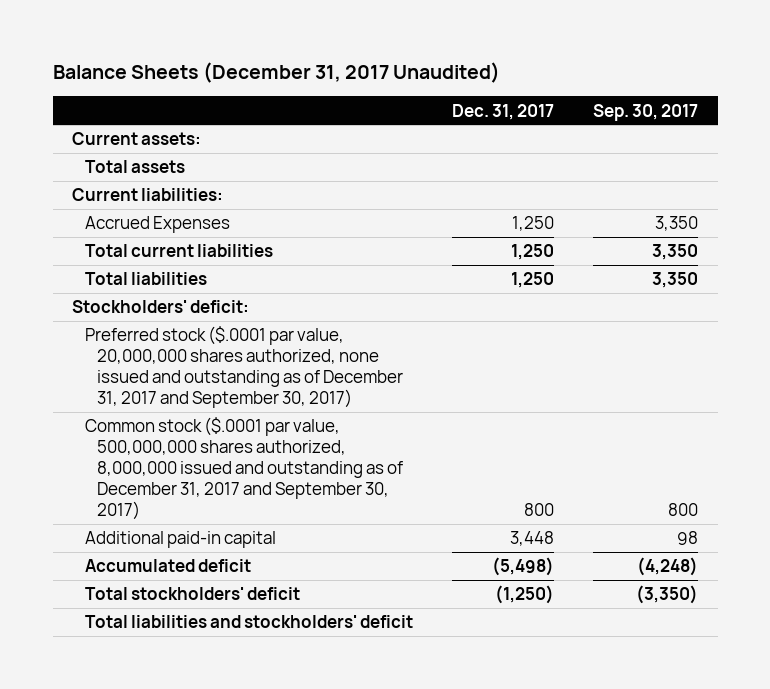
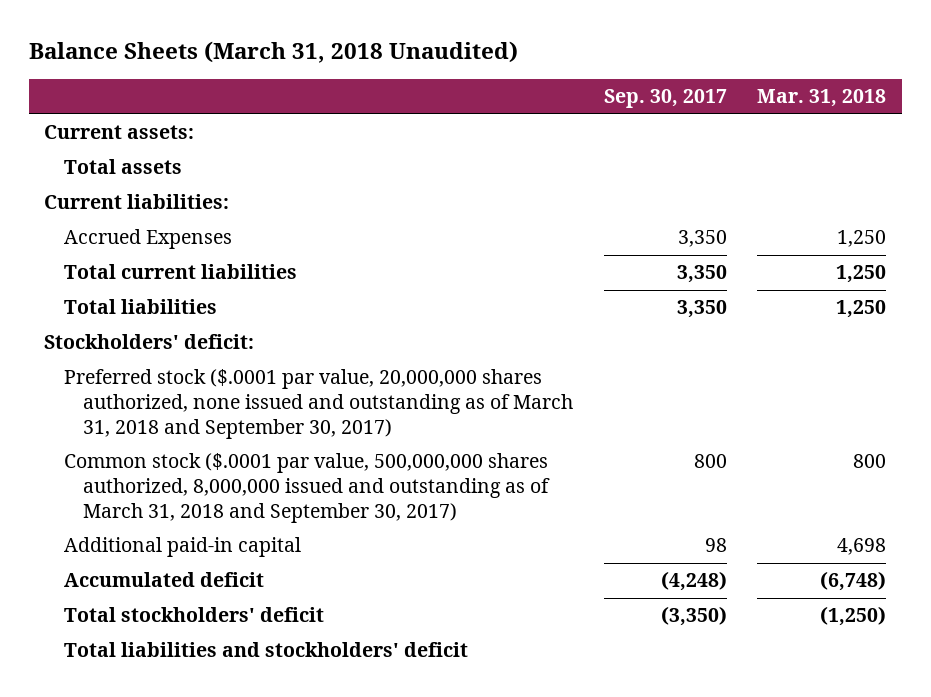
[52,62,500,84] Balance Sheets (December 31, 2017 Unaudited) -> [28,41,518,64] Balance Sheets (March 31, 2018 Unaudited)
[451,103,554,120] Dec. 31, 2017 -> none
none -> [757,89,887,108] Mar. 31, 2018
[84,326,403,409] Preferred stock ($.0001 par value, 20,000,000 shares authorized, none issued and outstanding as of December 31, 2017 and September 30, 2017) -> [63,369,574,440] Preferred stock ($.0001 par value, 20,000,000 shares authorized, none issued and outstanding as of March 31, 2018 and September 30, 2017)
[84,417,403,521] Common stock ($.0001 par value, 500,000,000 shares authorized, 8,000,000 issued and outstanding as of December 31, 2017 and September 30, 2017) -> [63,453,551,524] Common stock ($.0001 par value, 500,000,000 shares authorized, 8,000,000 issued and outstanding as of March 31, 2018 and September 30, 2017)

